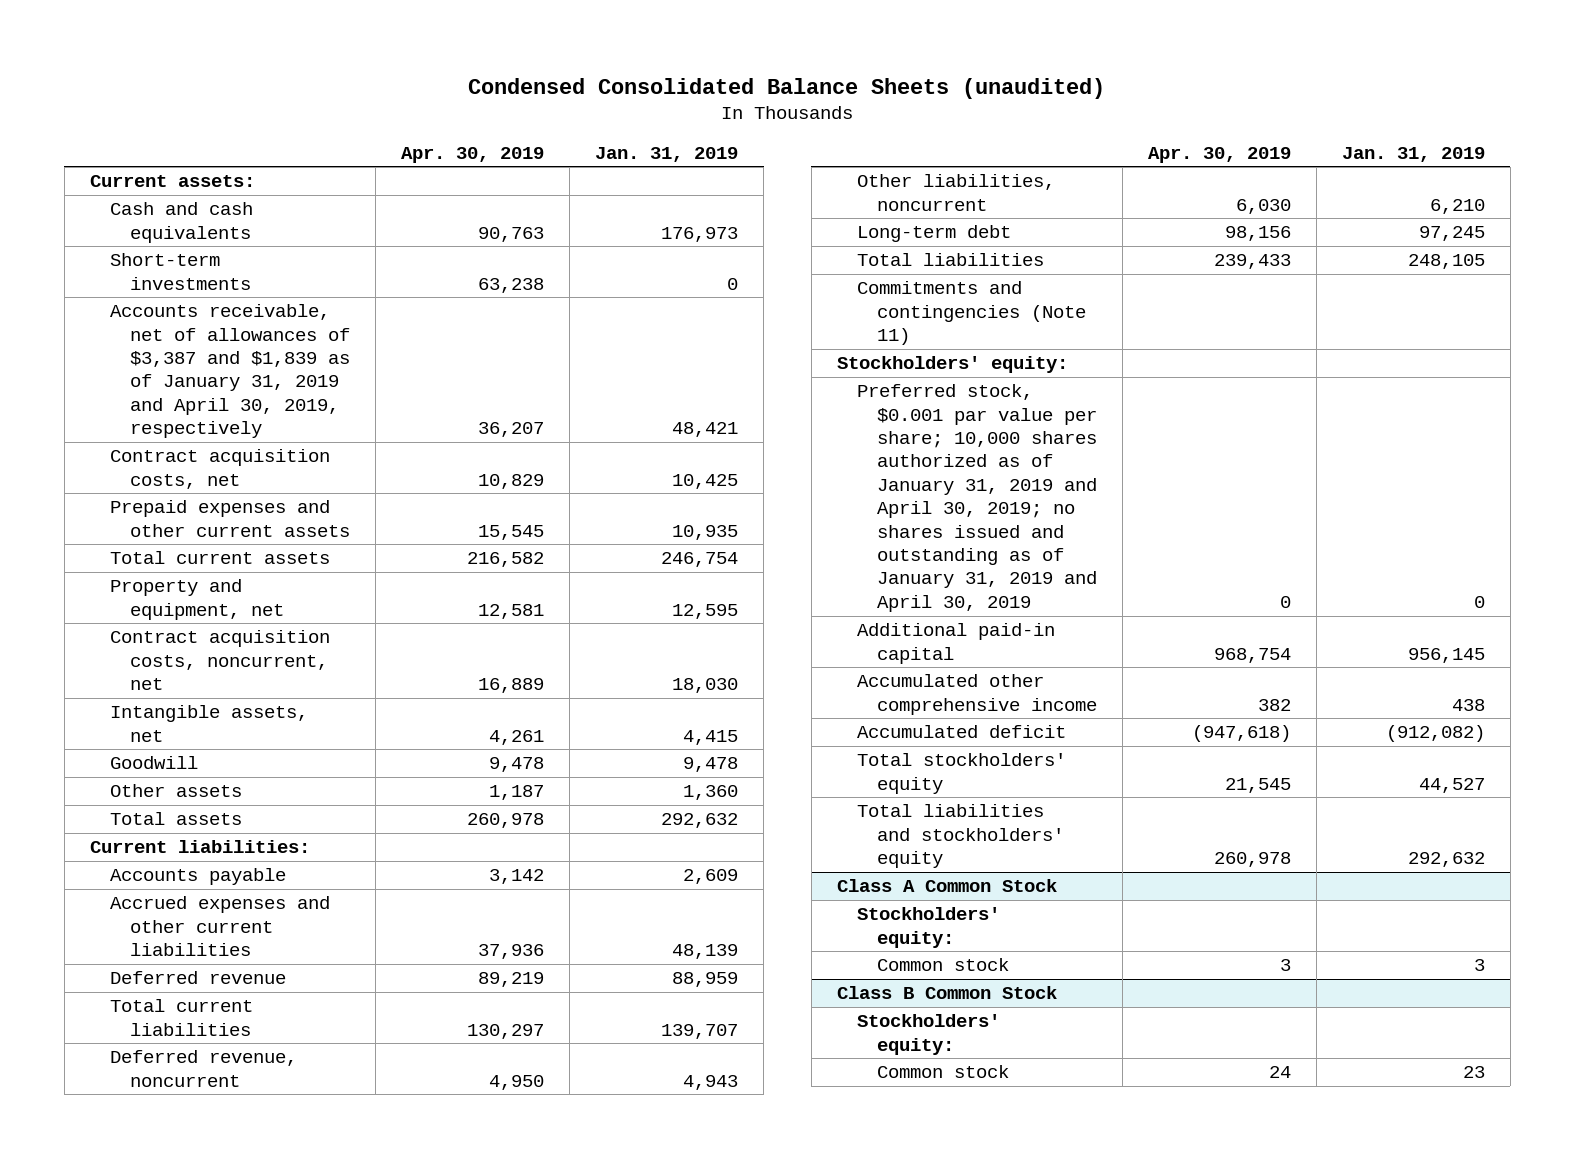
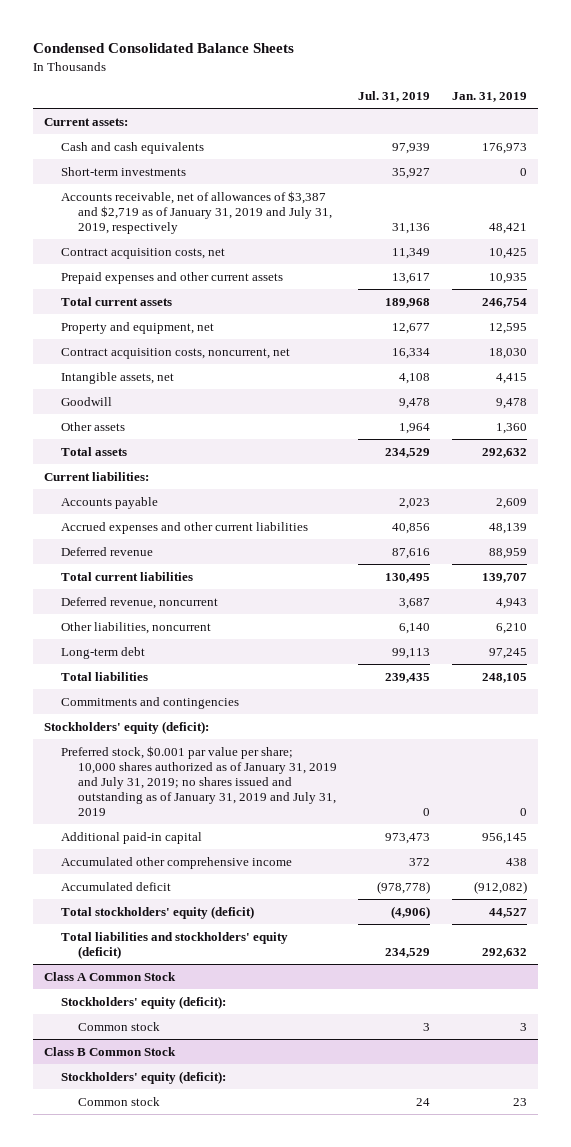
[468,77,1106,99] Condensed Consolidated Balance Sheets (unaudited) -> [33,43,295,54] Condensed Consolidated Balance Sheets
[401,146,545,163] Apr. 30, 2019 -> none
none -> [358,91,431,103] Jul. 31, 2019
[110,304,351,439] Accounts receivable, net of allowances of $3,387 and $1,839 as of January 31, 2019 and April 30, 2019, respectively -> [60,190,332,234] Accounts receivable, net of allowances of $3,387 and $2,719 as of January 31, 2019 and July 31, 2019, respectively
[856,281,1087,346] Commitments and contingencies (Note 11) -> [60,696,239,709] Commitments and contingencies
[836,356,1068,374] Stockholders' equity: -> [43,720,209,734] Stockholders' equity (deficit):
[856,384,1098,612] Preferred stock, $0.001 par value per share; 10,000 shares authorized as of January 31, 2019 and April 30, 2019; no shares issued and outstanding as of January 31, 2019 and April 30, 2019 -> [60,745,337,816] Preferred stock, $0.001 par value per share; 10,000 shares authorized as of January 31, 2019 and July 31, 2019; no shares issued and outstanding as of January 31, 2019 and July 31, 2019
[856,753,1066,794] Total stockholders' equity -> [60,905,254,919] Total stockholders' equity (deficit)
[856,804,1065,869] Total liabilities and stockholders' equity -> [60,931,288,959] Total liabilities and stockholders' equity (deficit)
[856,907,1000,948] Stockholders' equity: -> [60,995,226,1009] Stockholders' equity (deficit):
[856,1014,1000,1055] Stockholders' equity: -> [60,1070,226,1084] Stockholders' equity (deficit):

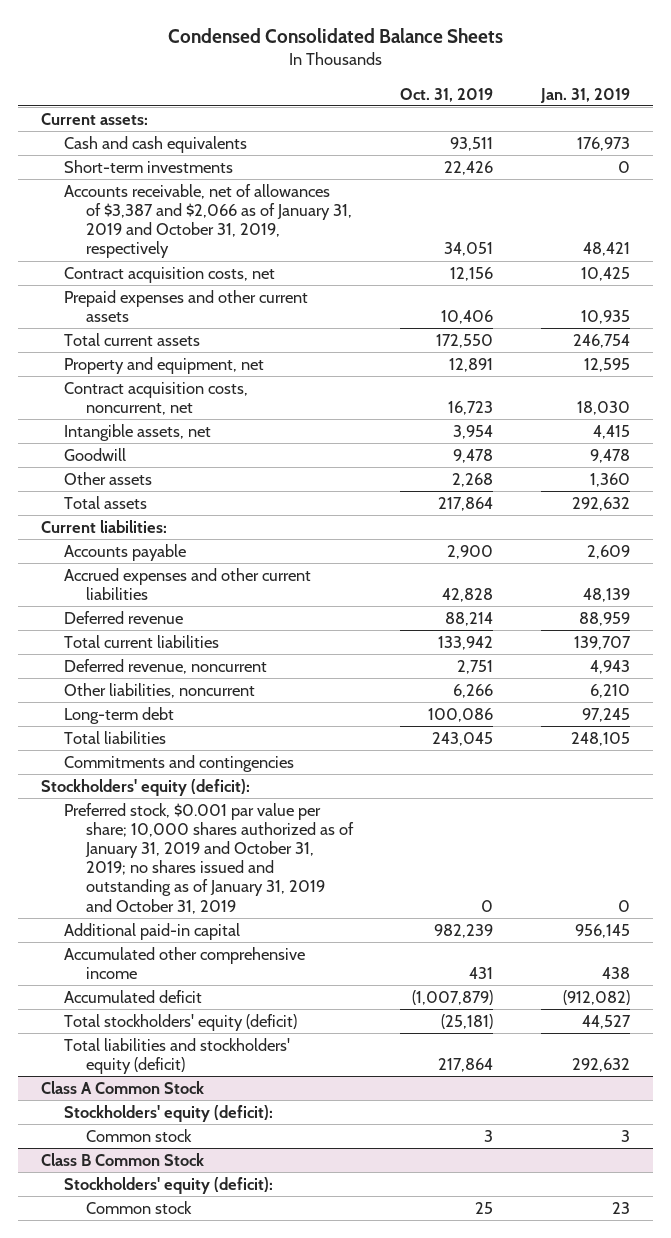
[358,91,431,103] Jul. 31, 2019 -> none
none -> [400,87,494,102] Oct. 31, 2019
[60,190,332,234] Accounts receivable, net of allowances of $3,387 and $2,719 as of January 31, 2019 and July 31, 2019, respectively -> [63,183,353,259] Accounts receivable, net of allowances of $3,387 and $2,066 as of January 31, 2019 and October 31, 2019, respectively
[60,745,337,816] Preferred stock, $0.001 par value per share; 10,000 shares authorized as of January 31, 2019 and July 31, 2019; no shares issued and outstanding as of January 31, 2019 and July 31, 2019 -> [63,802,355,914] Preferred stock, $0.001 par value per share; 10,000 shares authorized as of January 31, 2019 and October 31, 2019; no shares issued and outstanding as of January 31, 2019 and October 31, 2019

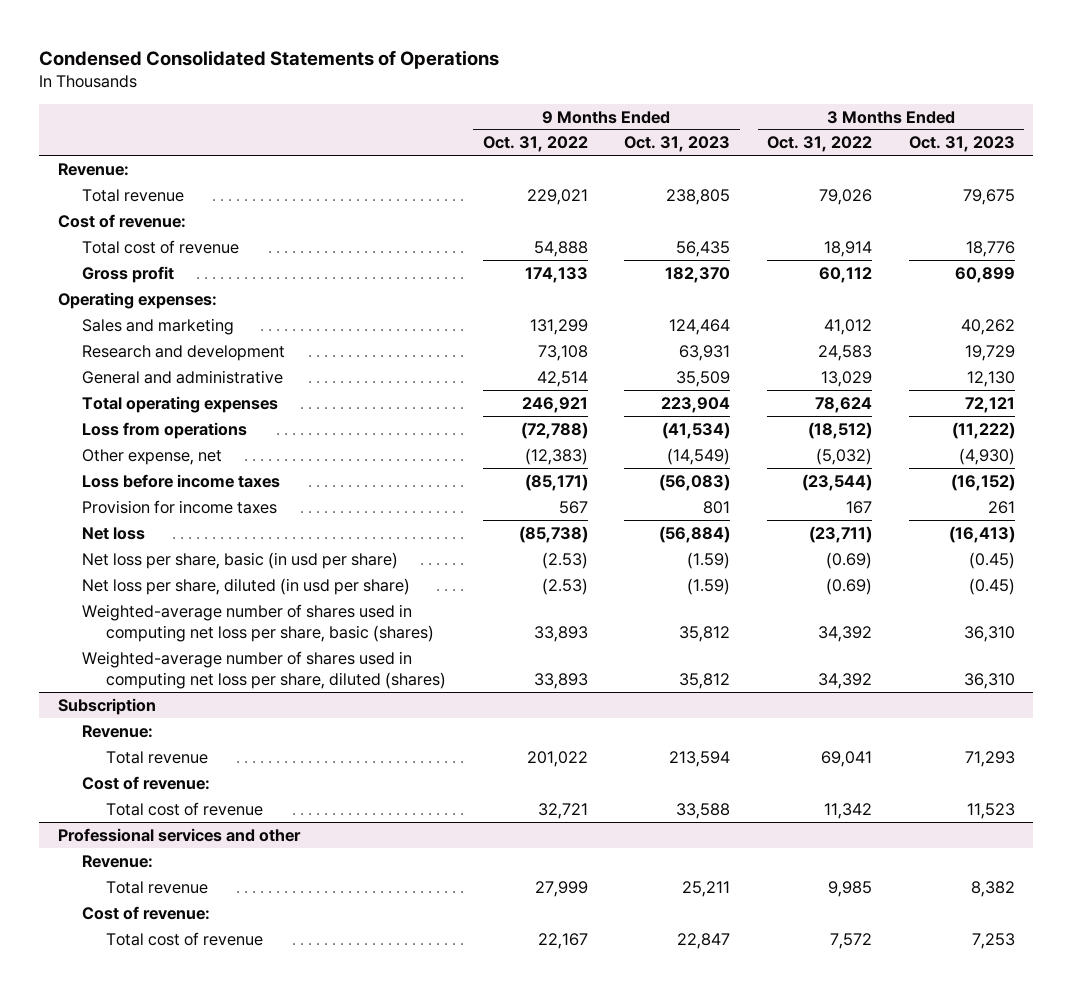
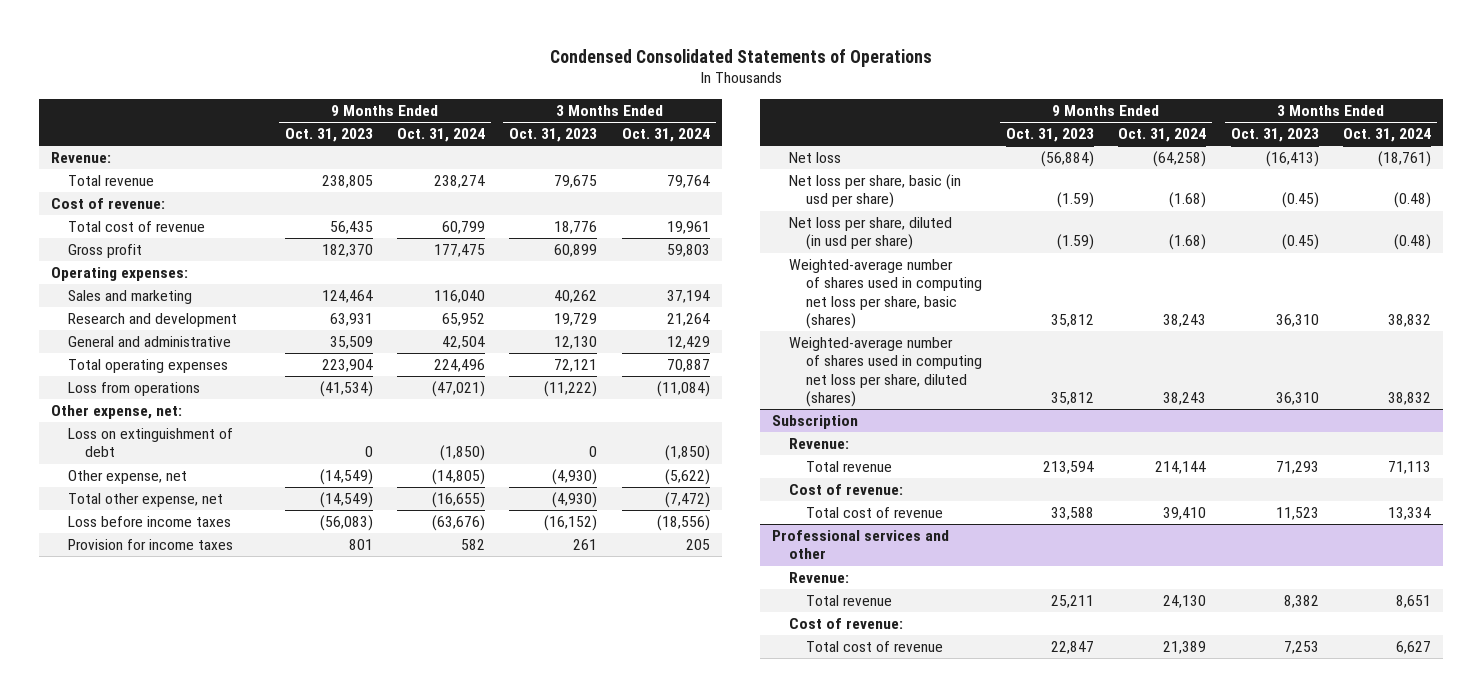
[482,136,588,153] Oct. 31, 2022 -> none
[767,136,873,153] Oct. 31, 2022 -> none
none -> [397,128,486,143] Oct. 31, 2024
none -> [621,128,710,143] Oct. 31, 2024
none -> [51,405,183,420] Other expense, net:
none -> [67,428,233,458] Loss on extinguishment of debt
none -> [67,493,223,508] Total other expense, net

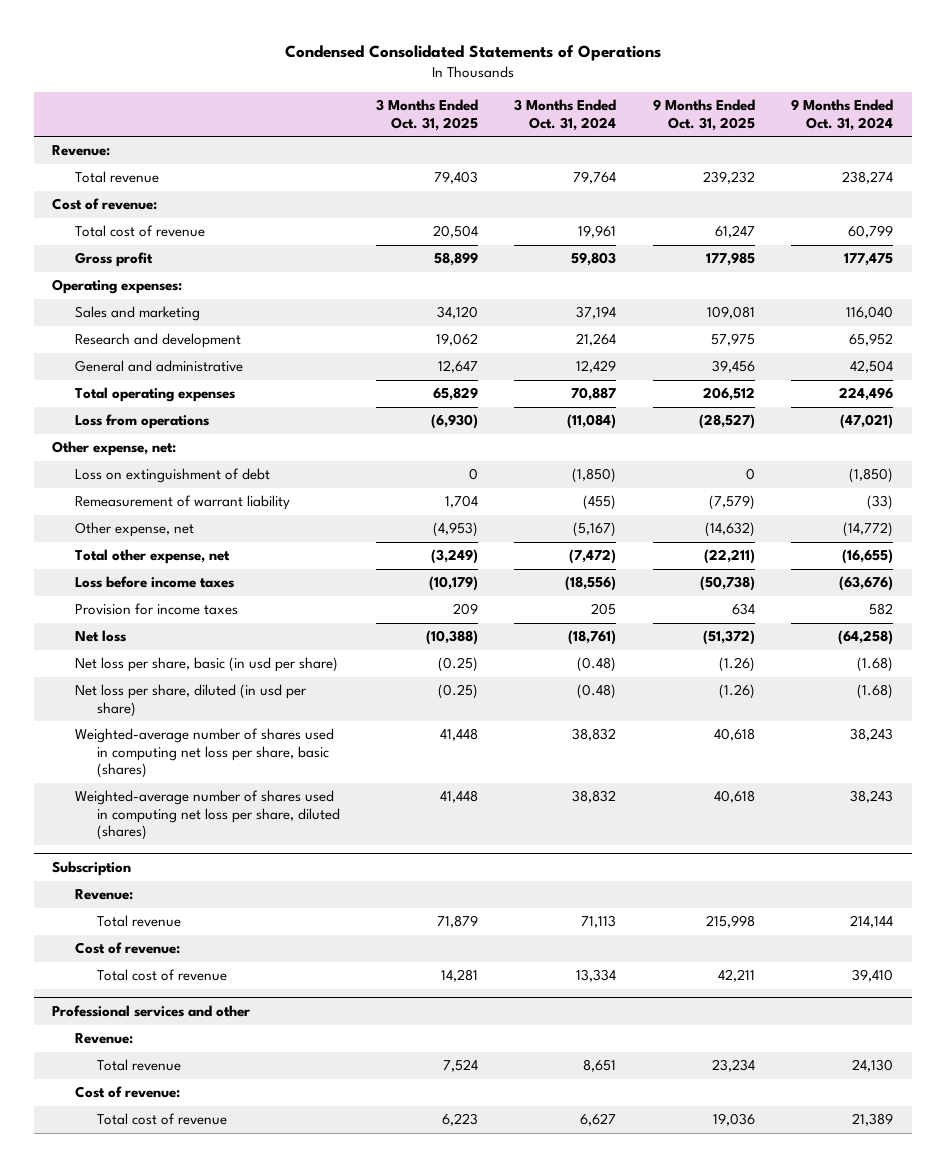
[284,128,373,143] Oct. 31, 2023 -> none
[509,128,598,143] Oct. 31, 2023 -> none
none -> [376,99,479,131] 3 Months Ended Oct. 31, 2025
none -> [652,99,755,131] 9 Months Ended Oct. 31, 2025
none -> [74,495,290,511] Remeasurement of warrant liability
[432,469,486,486] (14,805) -> [843,522,894,538] (14,772)
[664,469,710,486] (5,622) -> [573,522,617,538] (5,167)

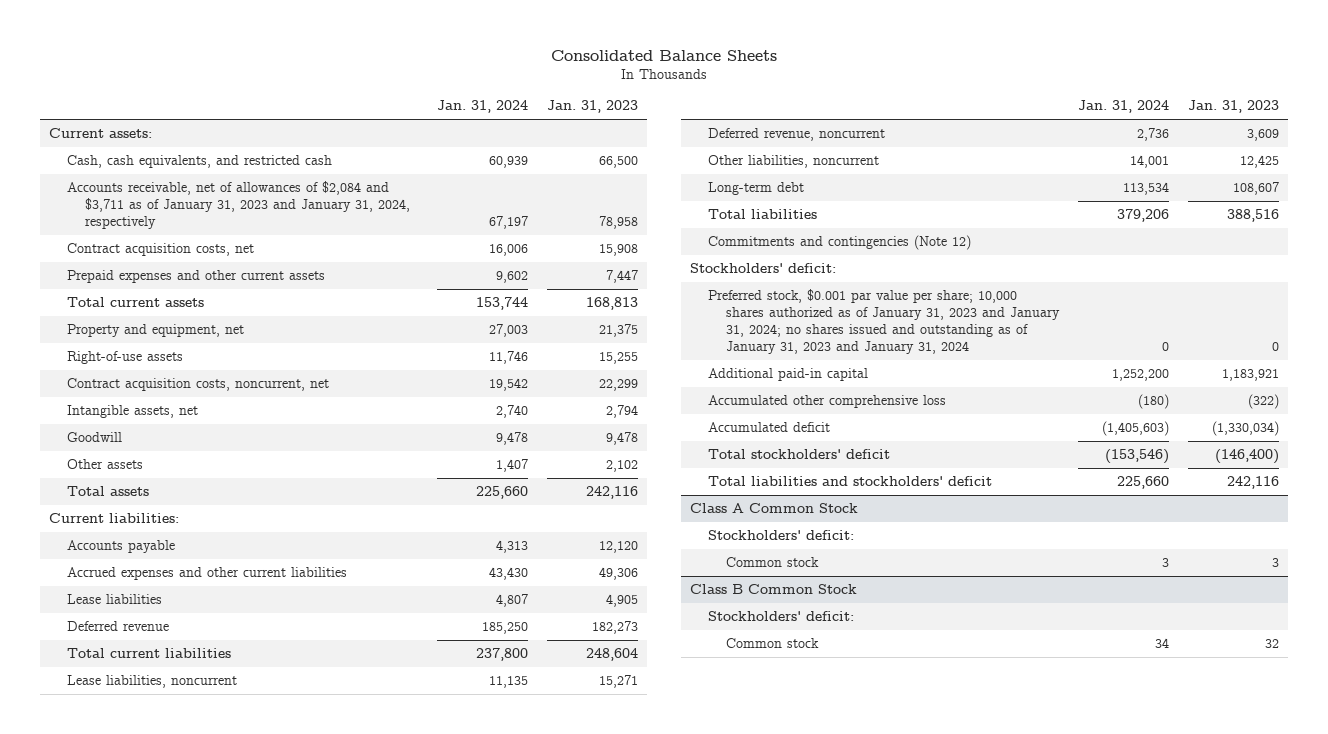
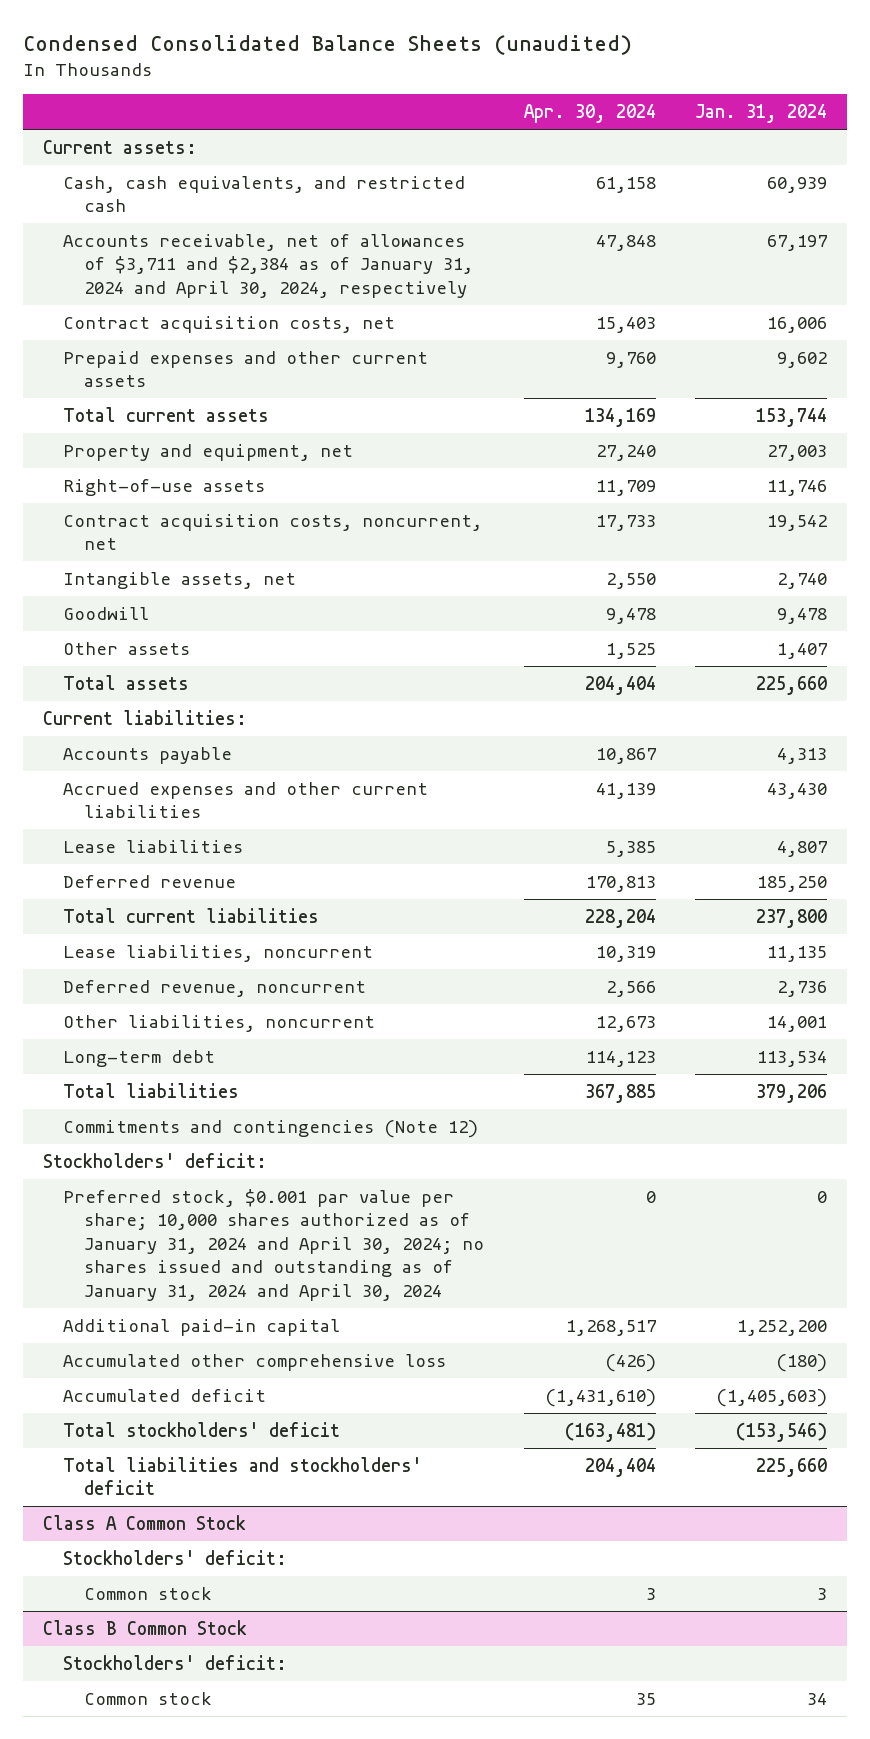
[550,49,777,61] Consolidated Balance Sheets -> [22,35,632,56] Condensed Consolidated Balance Sheets (unaudited)
[546,100,638,114] Jan. 31, 2023 -> none
none -> [523,104,656,124] Apr. 30, 2024
[67,181,411,230] Accounts receivable, net of allowances of $2,084 and $3,711 as of January 31, 2023 and January 31, 2024, respectively -> [63,233,473,298] Accounts receivable, net of allowances of $3,711 and $2,384 as of January 31, 2024 and April 30, 2024, respectively
[708,289,1061,355] Preferred stock, $0.001 par value per share; 10,000 shares authorized as of January 31, 2023 and January 31, 2024; no shares issued and outstanding as of January 31, 2023 and January 31, 2024 -> [63,1188,484,1301] Preferred stock, $0.001 par value per share; 10,000 shares authorized as of January 31, 2024 and April 30, 2024; no shares issued and outstanding as of January 31, 2024 and April 30, 2024

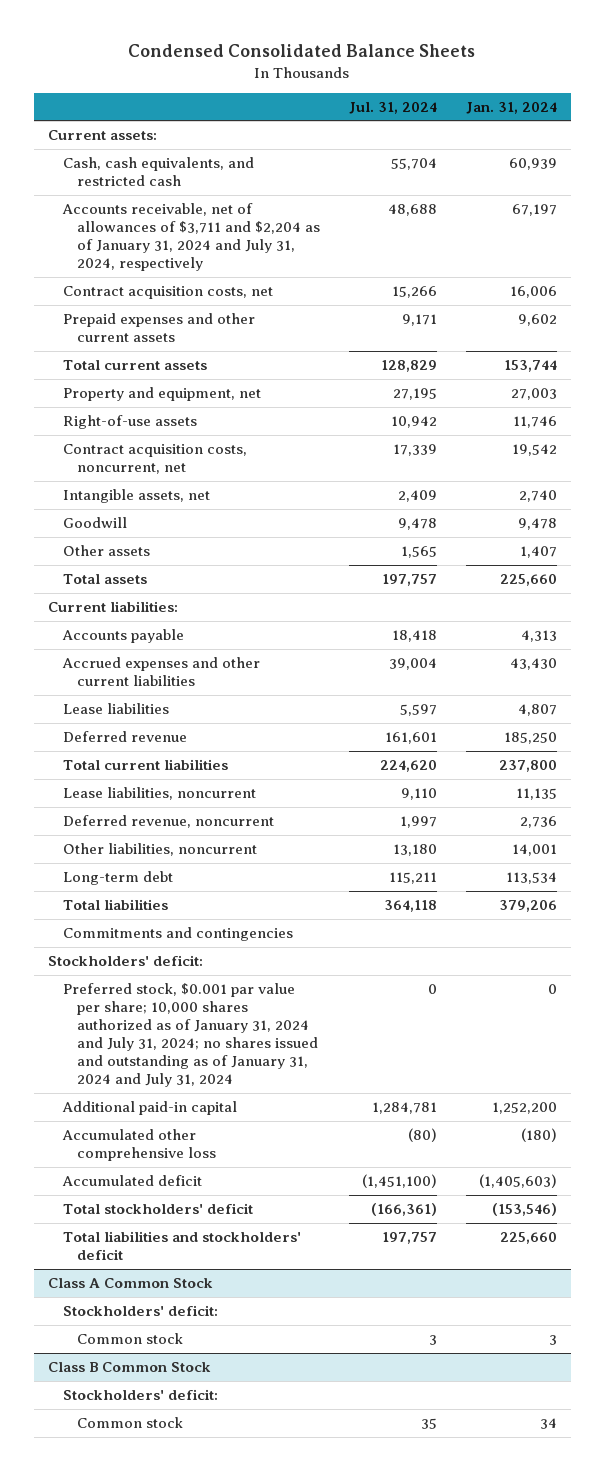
[22,35,632,56] Condensed Consolidated Balance Sheets (unaudited) -> [128,44,476,58] Condensed Consolidated Balance Sheets
[523,104,656,124] Apr. 30, 2024 -> none
none -> [348,101,437,114] Jul. 31, 2024
[63,233,473,298] Accounts receivable, net of allowances of $3,711 and $2,384 as of January 31, 2024 and April 30, 2024, respectively -> [61,203,321,272] Accounts receivable, net of allowances of $3,711 and $2,204 as of January 31, 2024 and July 31, 2024, respectively
[63,1119,479,1138] Commitments and contingencies (Note 12) -> [62,927,293,942] Commitments and contingencies
[63,1188,484,1301] Preferred stock, $0.001 par value per share; 10,000 shares authorized as of January 31, 2024 and April 30, 2024; no shares issued and outstanding as of January 31, 2024 and April 30, 2024 -> [62,983,319,1088] Preferred stock, $0.001 par value per share; 10,000 shares authorized as of January 31, 2024 and July 31, 2024; no shares issued and outstanding as of January 31, 2024 and July 31, 2024

